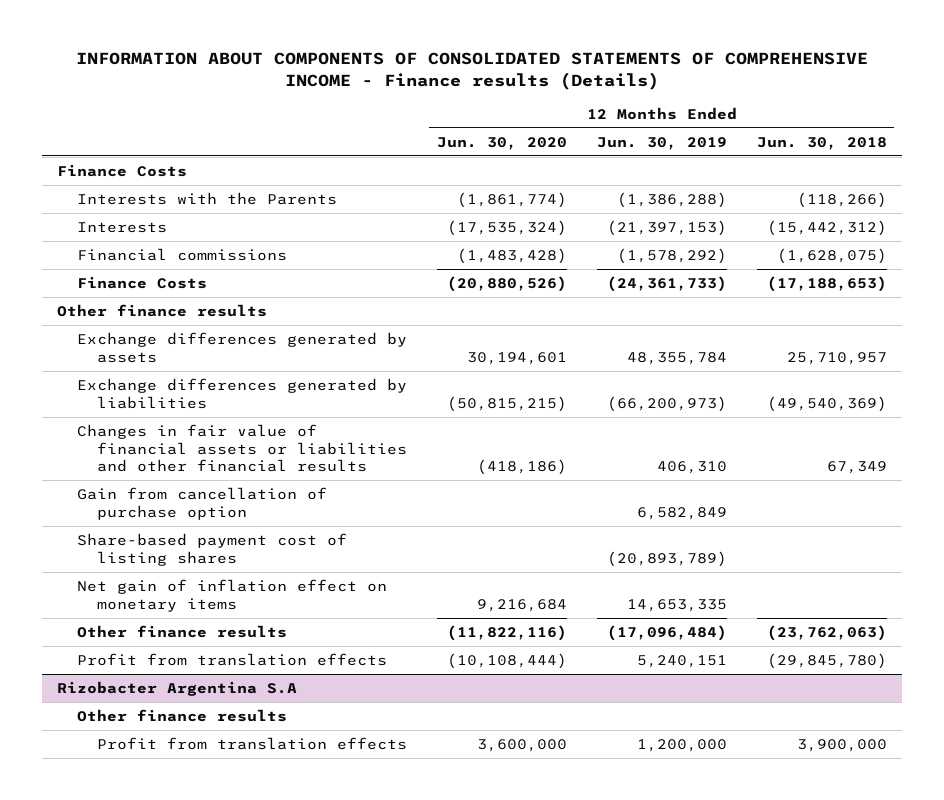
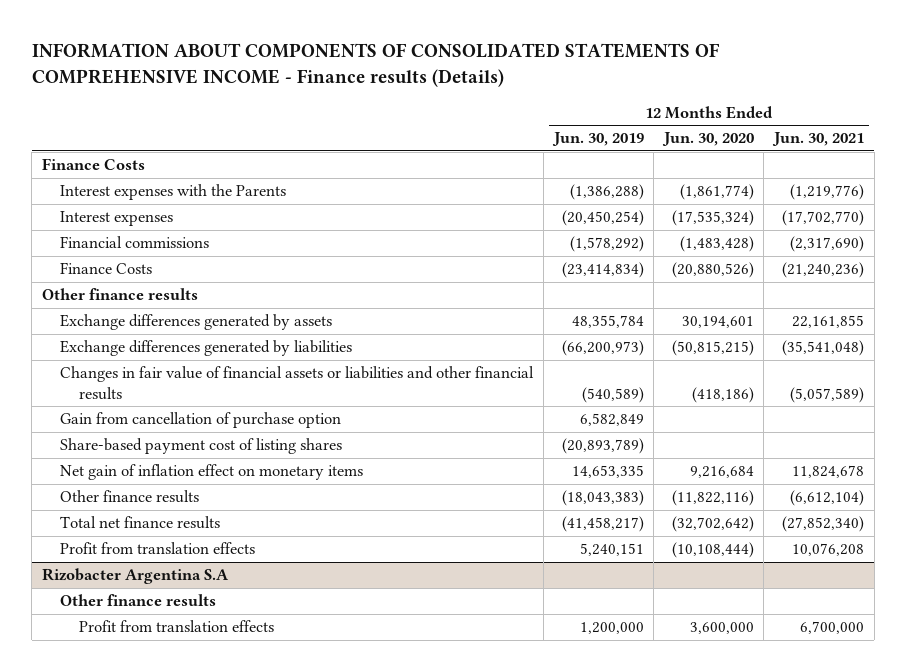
[756,136,887,150] Jun. 30, 2018 -> none
none -> [771,132,864,147] Jun. 30, 2021
[76,191,337,205] Interests with the Parents -> [60,184,287,201] Interest expenses with the Parents
[76,221,167,233] Interests -> [60,211,174,227] Interest expenses
[606,219,727,236] (21,397,153) -> [561,210,644,227] (20,450,254)
[606,275,727,292] (24,361,733) -> [561,262,644,279] (23,414,834)
[656,461,727,475] 406,310 -> [581,386,644,403] (540,589)
[606,624,727,641] (17,096,484) -> [561,490,644,507] (18,043,383)
none -> [60,516,221,530] Total net finance results

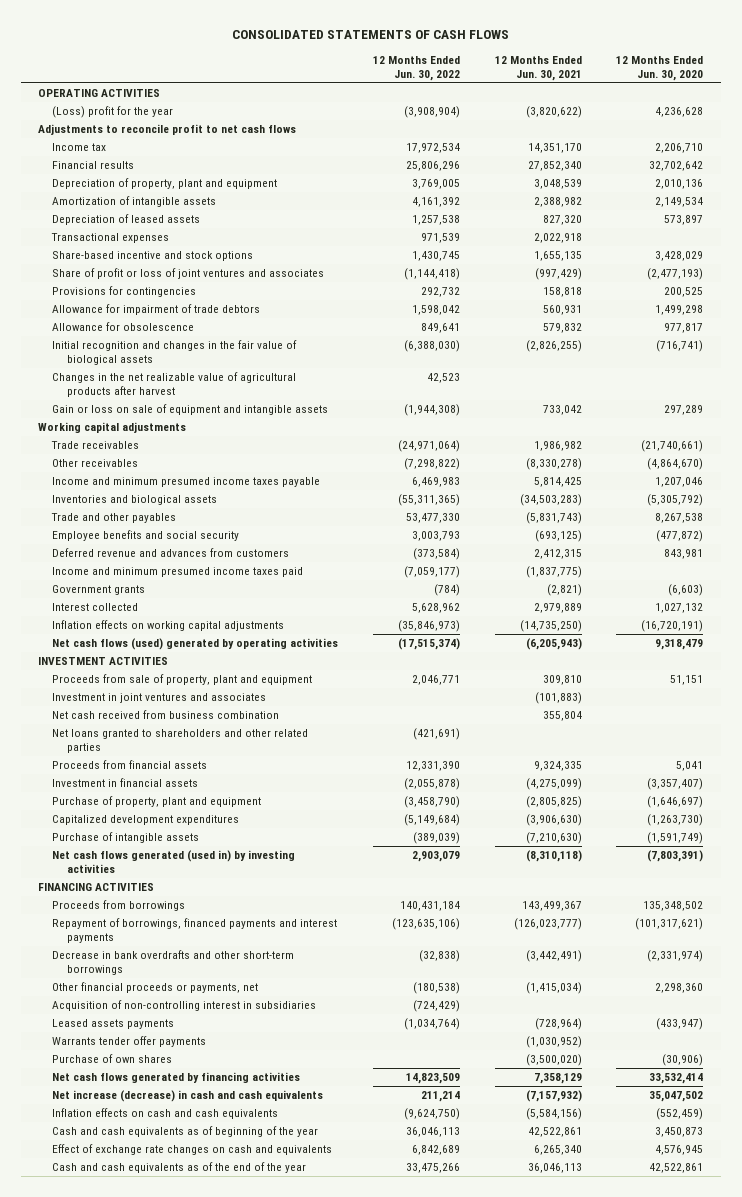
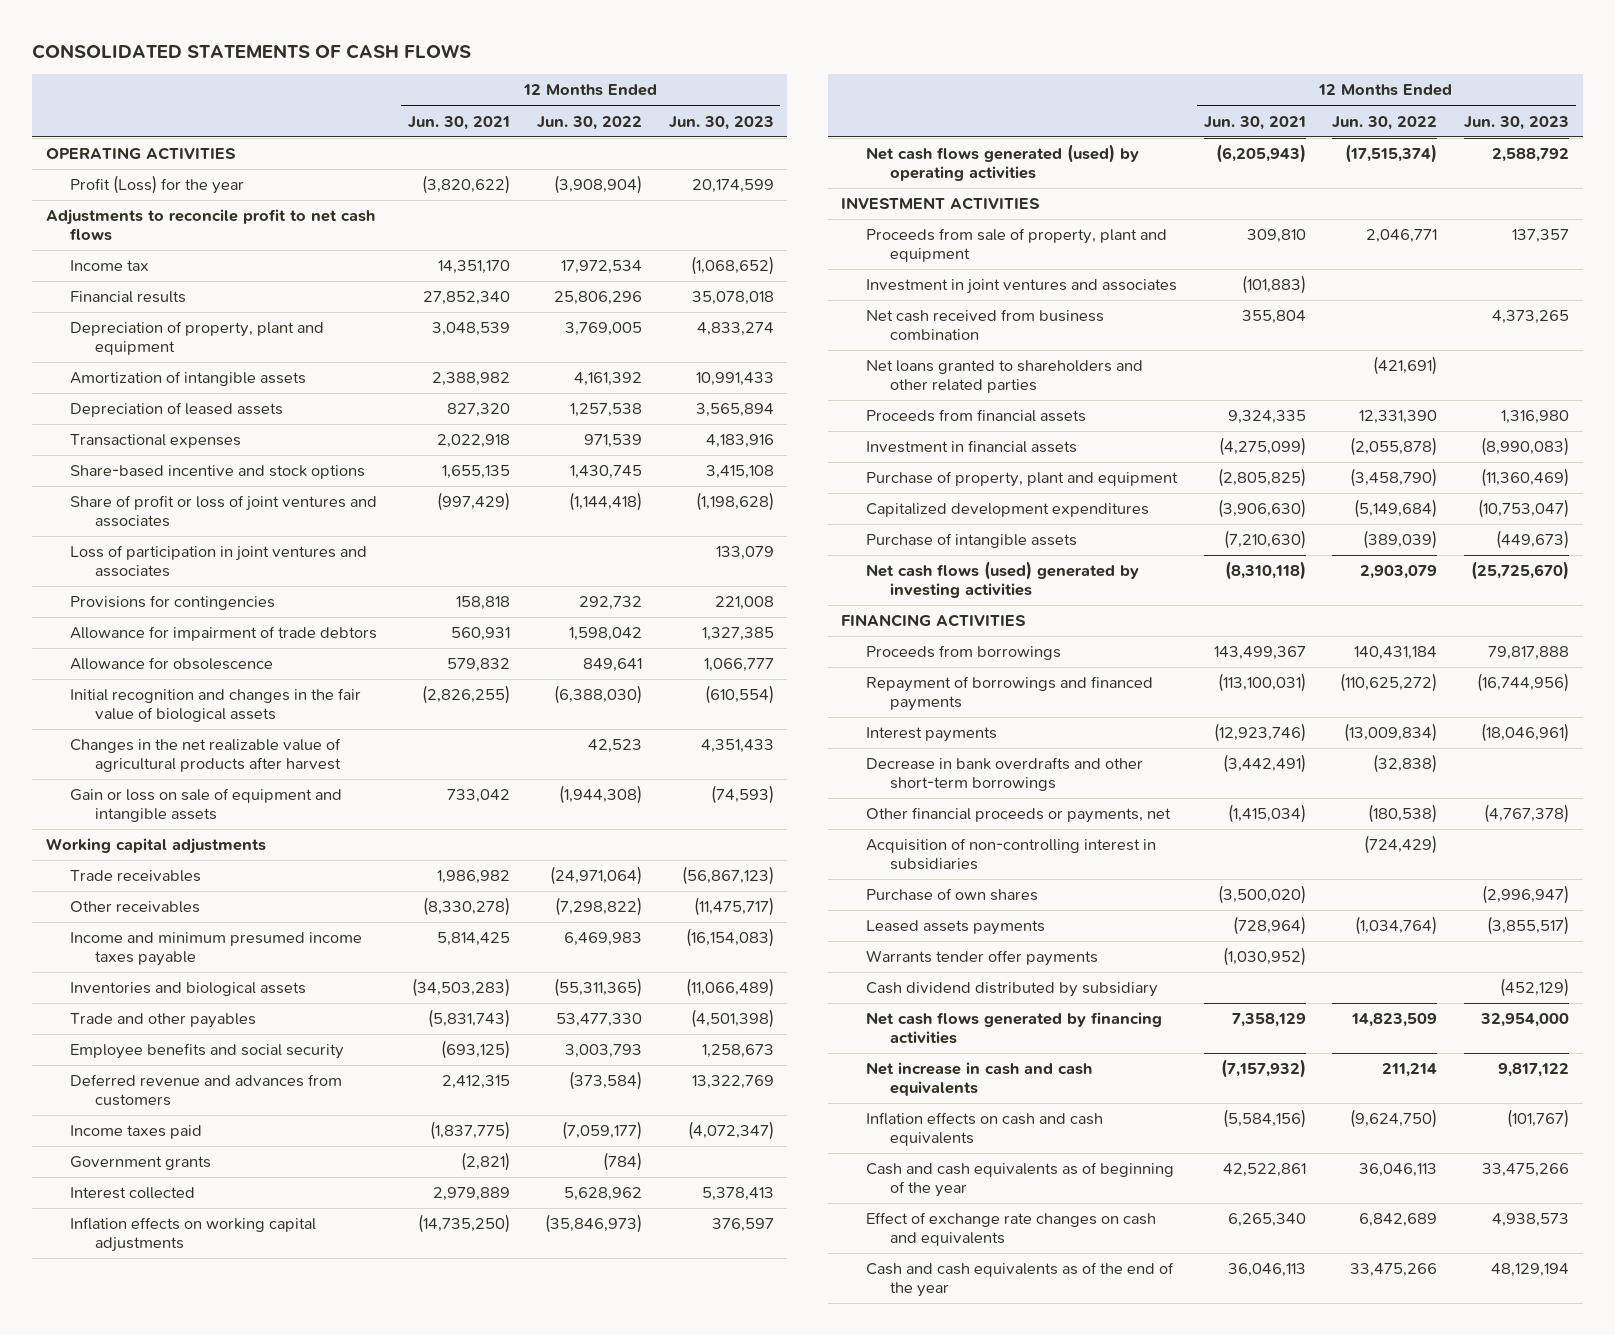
[616,56,704,81] 12 Months Ended Jun. 30, 2020 -> none
none -> [668,115,774,130] Jun. 30, 2023
[52,106,174,119] (Loss) profit for the year -> [70,175,245,195] Profit (Loss) for the year
none -> [70,545,368,578] Loss of participation in joint ventures and associates
[52,567,304,578] Income and minimum presumed income taxes paid -> [70,1125,203,1140] Income taxes paid
[52,638,339,651] Net cash flows (used) generated by operating activities -> [865,144,1139,182] Net cash flows generated (used) by operating activities
[52,850,296,873] Net cash flows generated (used in) by investing activities -> [865,561,1139,599] Net cash flows (used) generated by investing activities
[52,918,338,943] Repayment of borrowings, financed payments and interest payments -> [865,676,1153,712] Repayment of borrowings and financed payments
[392,918,461,931] (123,635,106) -> [1340,673,1438,693] (110,625,272)
[513,918,582,931] (126,023,777) -> [1217,673,1306,693] (113,100,031)
none -> [865,727,997,743] Interest payments
[52,1054,173,1064] Purchase of own shares -> [865,888,1038,902] Purchase of own shares
none -> [865,982,1158,998] Cash dividend distributed by subsidiary
[52,1090,324,1103] Net increase (decrease) in cash and cash equivalents -> [865,1062,1092,1097] Net increase in cash and cash equivalents

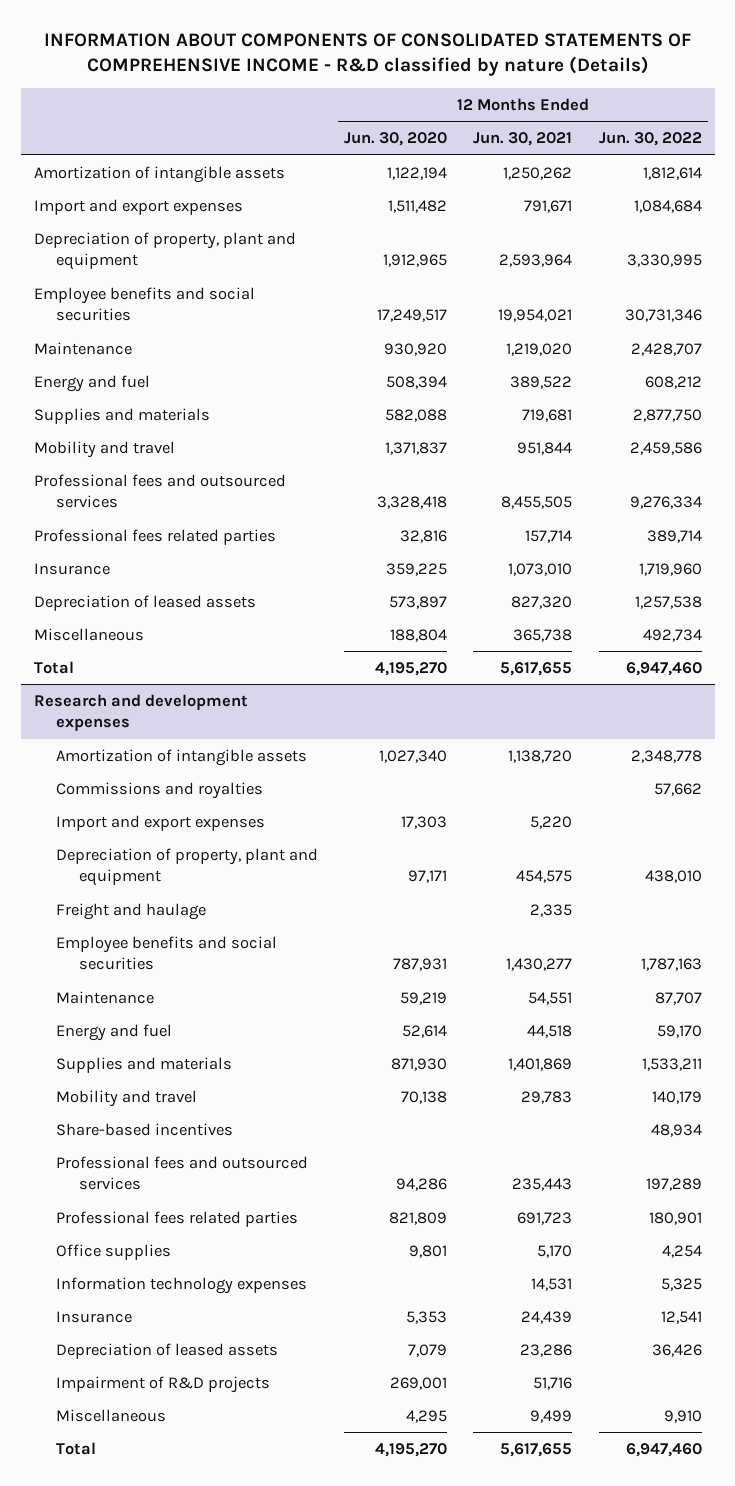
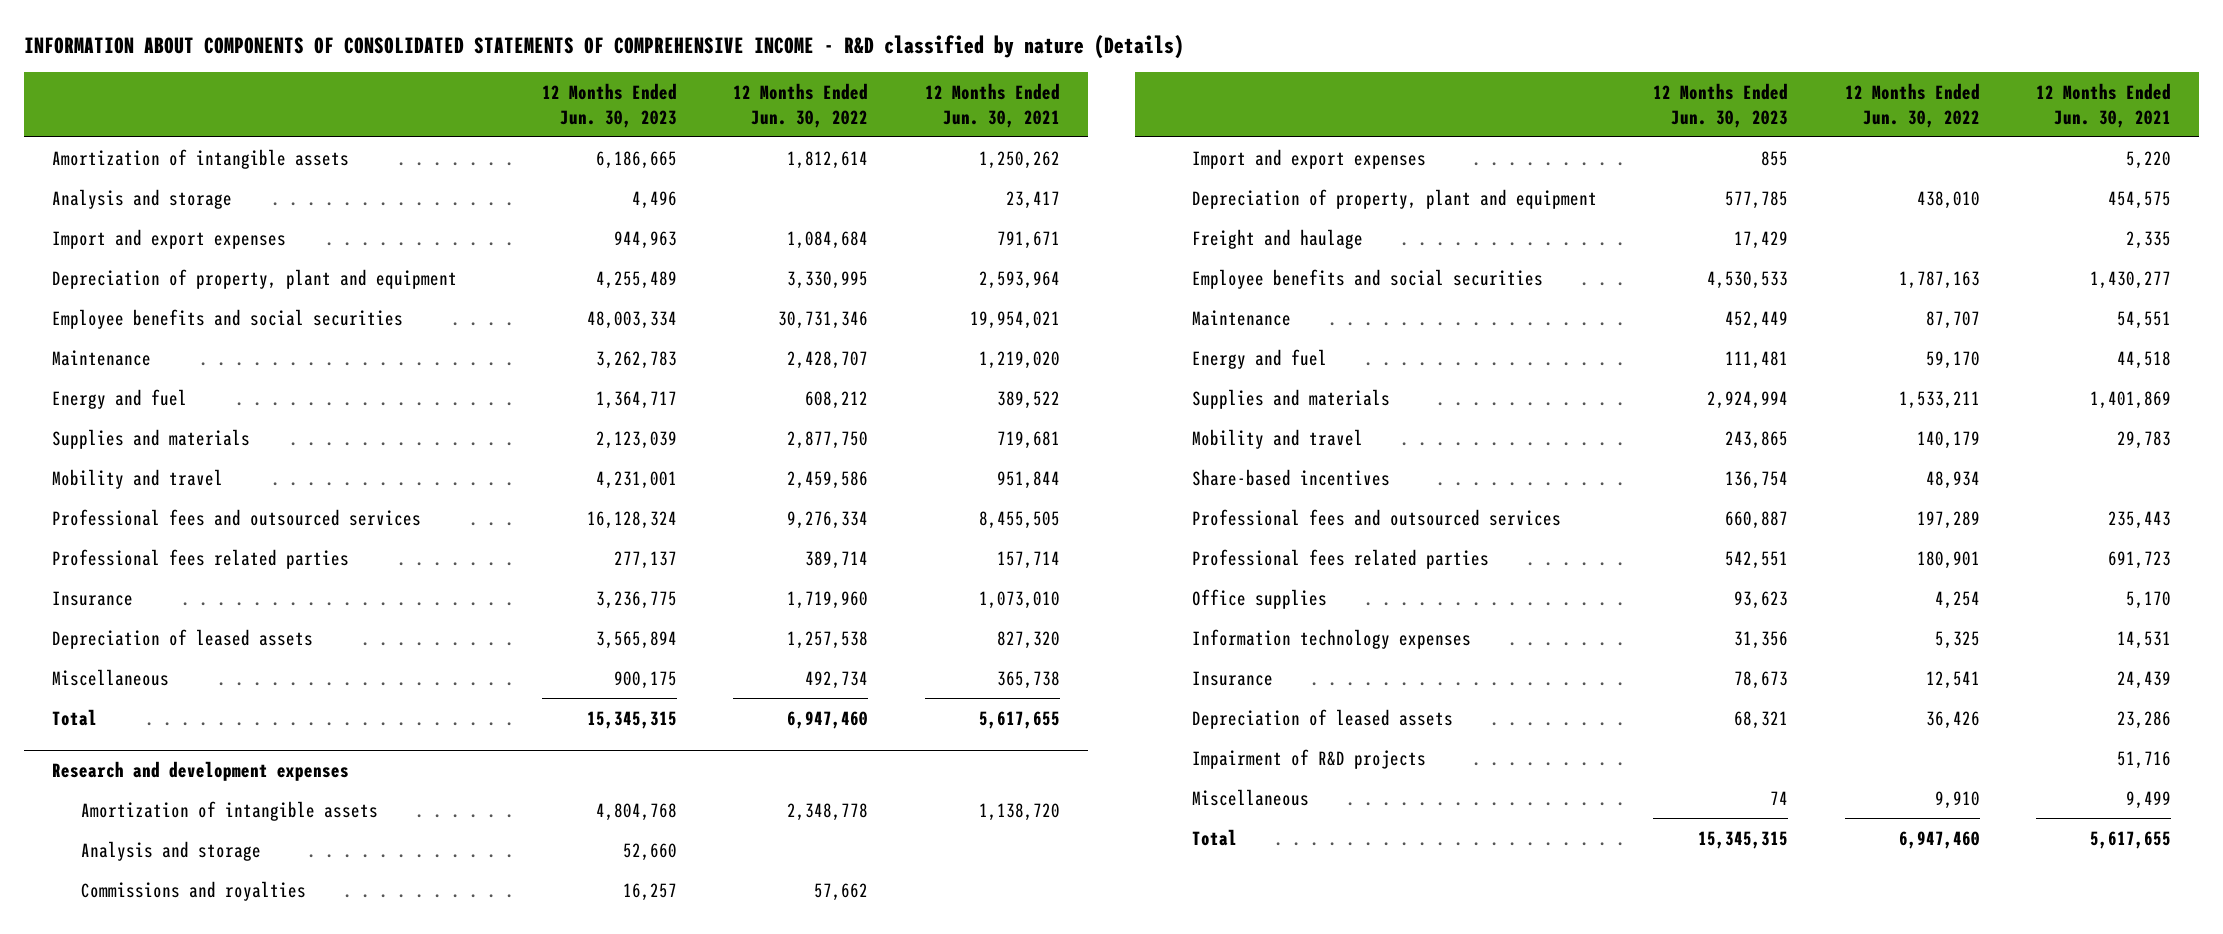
[344,132,448,147] Jun. 30, 2020 -> none
none -> [541,82,677,128] 12 Months Ended Jun. 30, 2023
none -> [51,188,232,209] Analysis and storage
none -> [80,840,261,861] Analysis and storage

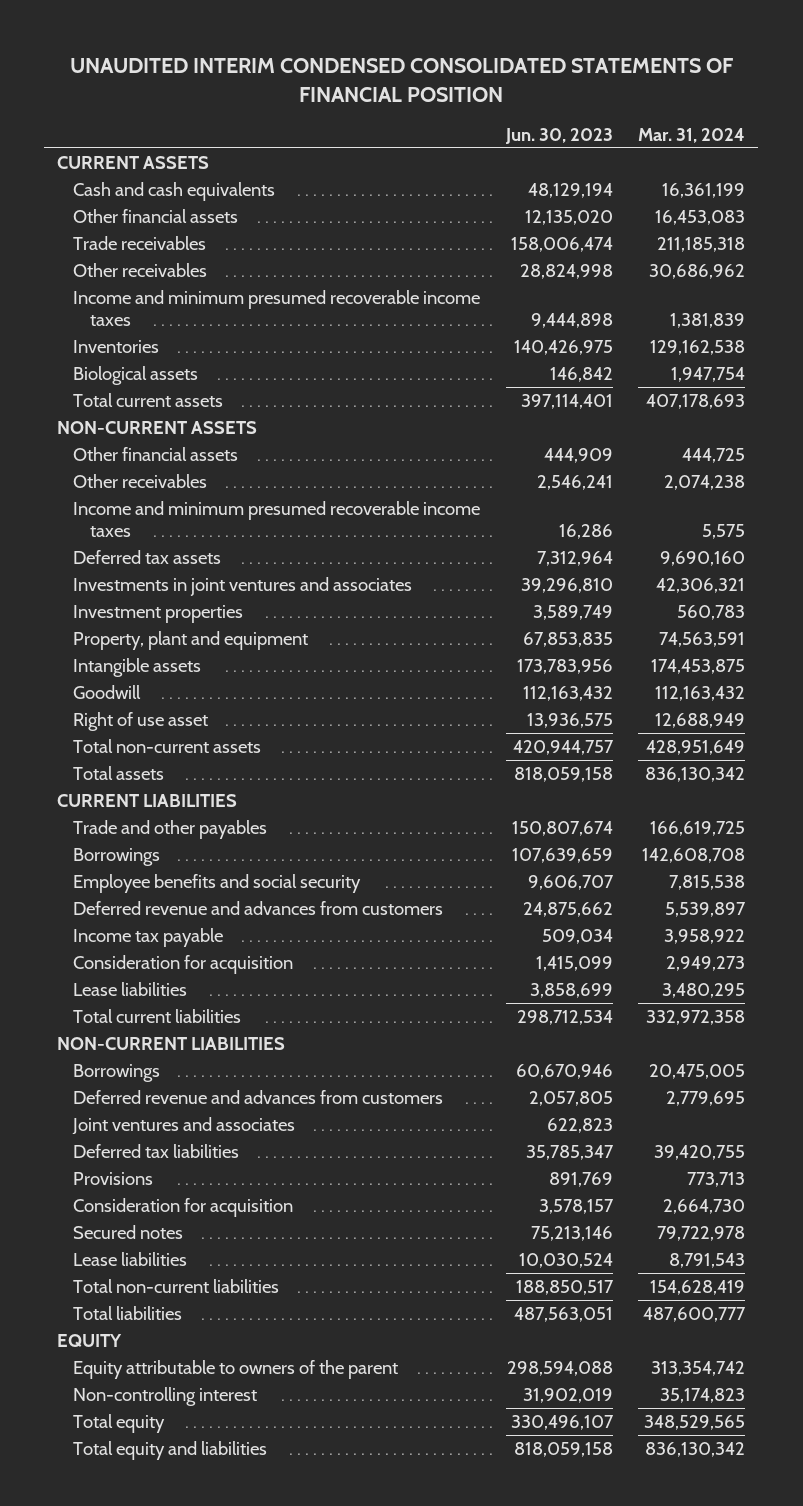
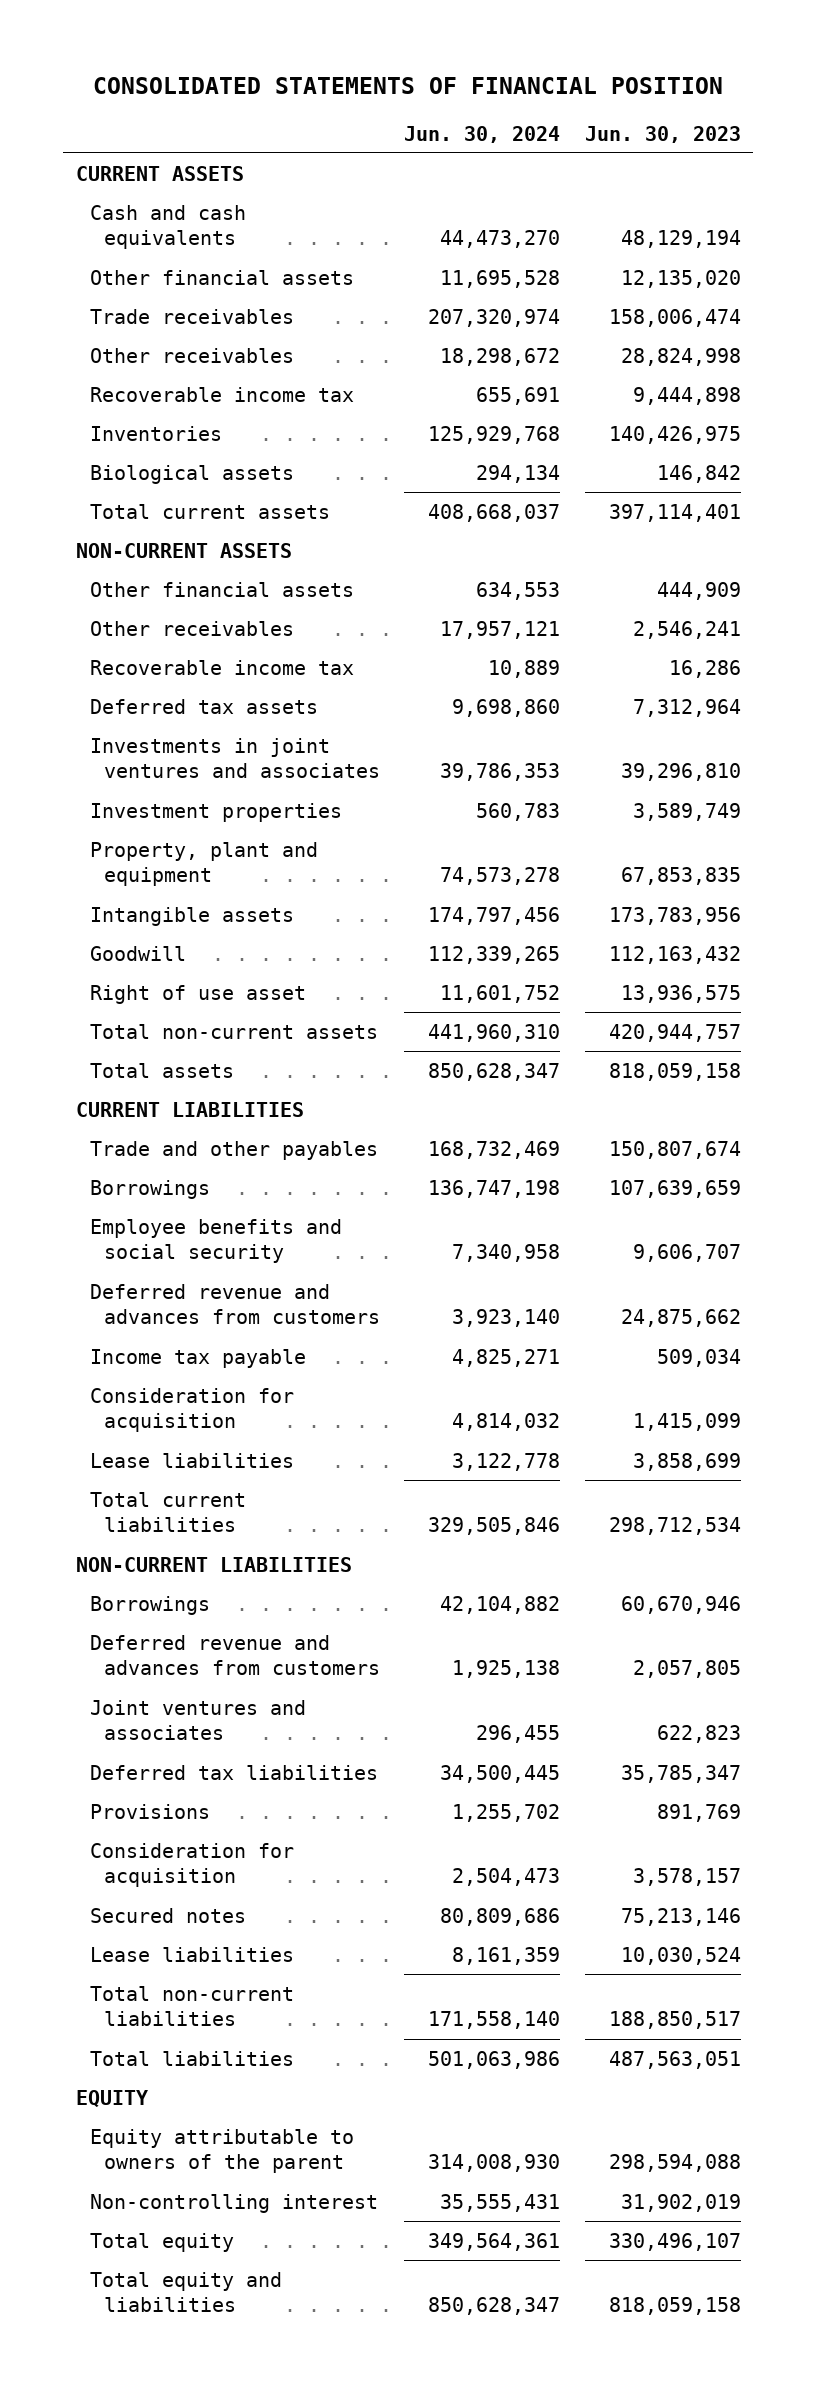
[70,58,734,102] UNAUDITED INTERIM CONDENSED CONSOLIDATED STATEMENTS OF FINANCIAL POSITION -> [93,76,724,94] CONSOLIDATED STATEMENTS OF FINANCIAL POSITION
[638,127,746,143] Mar. 31, 2024 -> none
none -> [404,125,561,143] Jun. 30, 2024
[73,290,481,326] Income and minimum presumed recoverable income taxes -> [89,386,354,402] Recoverable income tax
[73,501,481,537] Income and minimum presumed recoverable income taxes -> [89,659,354,675] Recoverable income tax

